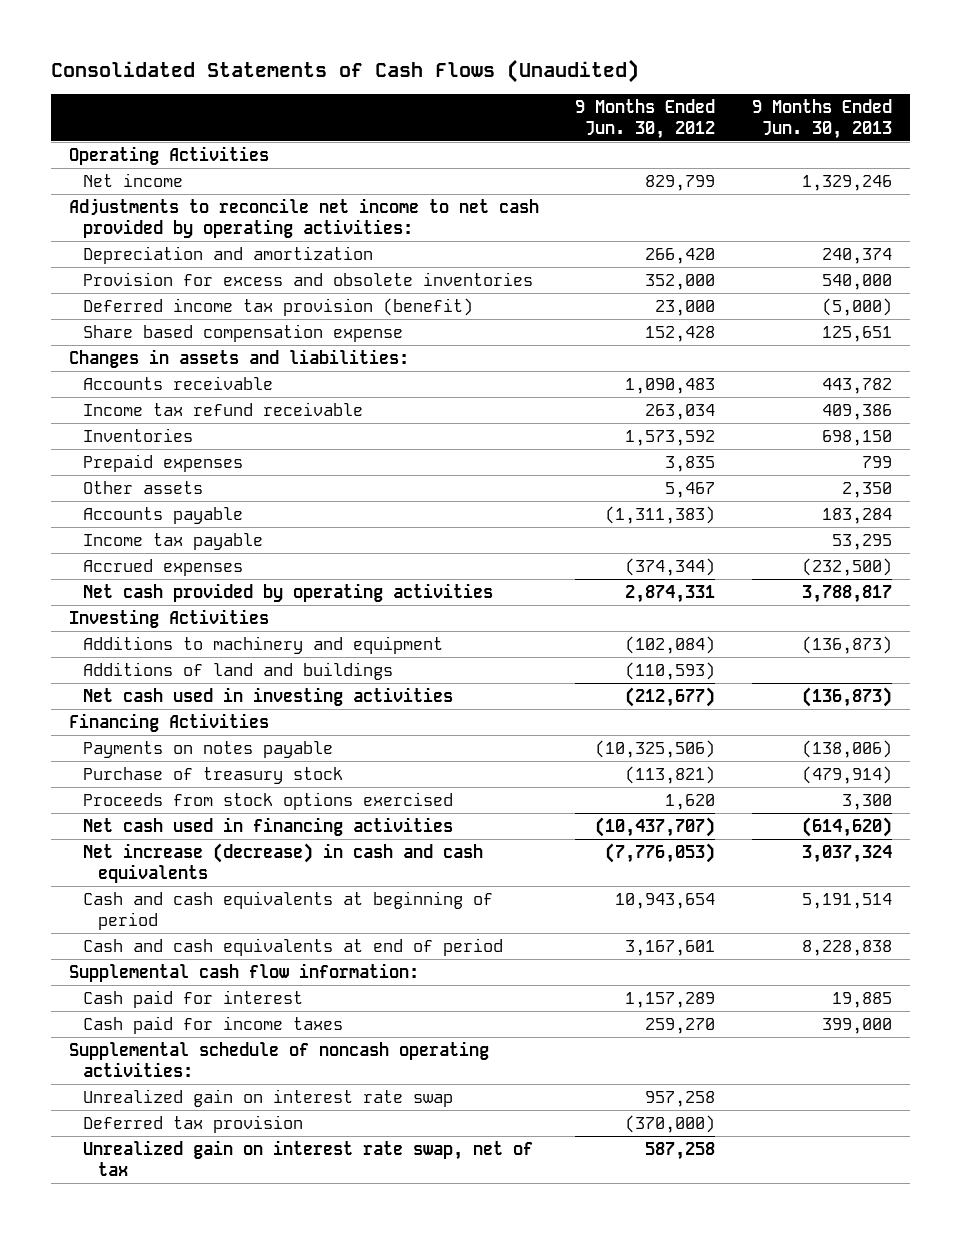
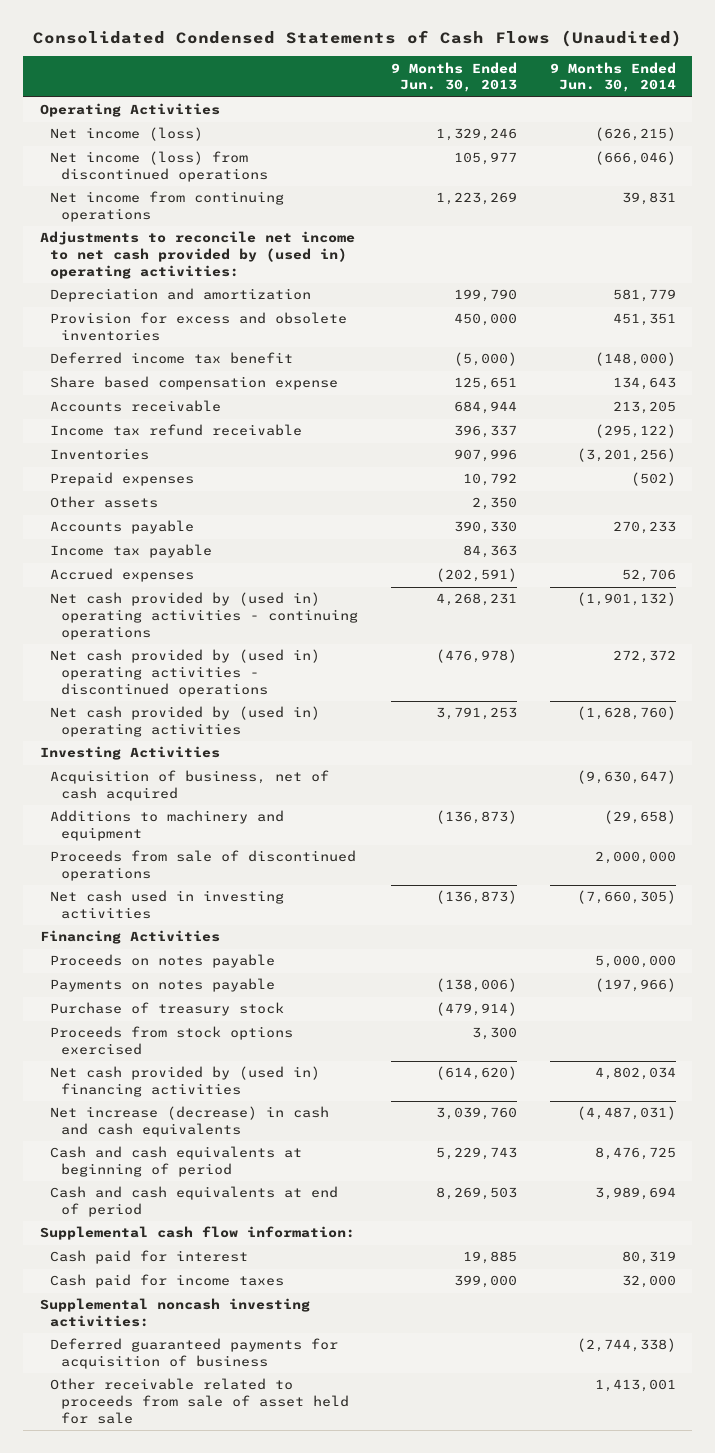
[50,58,639,83] Consolidated Statements of Cash Flows (Unaudited) -> [32,30,682,48] Consolidated Condensed Statements of Cash Flows (Unaudited)
[575,98,716,139] 9 Months Ended Jun. 30, 2012 -> none
none -> [549,61,676,93] 9 Months Ended Jun. 30, 2014
[83,172,184,187] Net income -> [50,127,204,142] Net income (loss)
none -> [50,151,268,183] Net income (loss) from discontinued operations
none -> [50,191,285,223] Net income from continuing operations
[68,197,539,238] Adjustments to reconcile net income to net cash provided by operating activities: -> [39,231,355,279] Adjustments to reconcile net income to net cash provided by (used in) operating activities:
[821,247,892,264] 240,374 -> [453,289,517,303] 199,790
[821,273,892,290] 540,000 -> [453,313,517,327] 450,000
[83,297,474,316] Deferred income tax provision (benefit) -> [50,352,294,365] Deferred income tax benefit
[68,348,409,368] Changes in assets and liabilities: -> none
[821,377,892,394] 443,782 -> [453,401,517,415] 684,944
[821,403,892,420] 409,386 -> [453,425,517,439] 396,337
[821,429,892,446] 698,150 -> [453,449,517,463] 907,996
[861,455,892,468] 799 -> [462,473,517,487] 10,792
[821,507,892,524] 183,284 -> [453,521,517,535] 390,330
[831,533,892,550] 53,295 -> [462,545,517,559] 84,363
[801,557,892,576] (232,500) -> [435,568,517,583] (202,591)
none -> [50,592,358,640] Net cash provided by (used in) operating activities - continuing operations
none -> [50,649,321,697] Net cash provided by (used in) operating activities - discontinued operations
[83,582,494,602] Net cash provided by operating activities -> [50,706,321,738] Net cash provided by (used in) operating activities
[801,584,892,603] 3,788,817 -> [435,707,517,721] 3,791,253
none -> [50,770,330,802] Acquisition of business, net of cash acquired
[83,661,394,680] Additions of land and buildings -> none
none -> [50,850,357,882] Proceeds from sale of discontinued operations
none -> [50,954,276,969] Proceeds on notes payable
[83,816,454,836] Net cash used in financing activities -> [50,1066,321,1098] Net cash provided by (used in) financing activities
[801,844,892,863] 3,037,324 -> [435,1107,517,1121] 3,039,760
[801,892,892,909] 5,191,514 -> [435,1147,517,1161] 5,229,743
[801,939,892,956] 8,228,838 -> [435,1187,517,1201] 8,269,503
[68,1040,489,1077] Supplemental schedule of noncash operating activities: -> none
[83,1088,454,1107] Unrealized gain on interest rate swap -> none
[83,1114,304,1133] Deferred tax provision -> none
[83,1139,534,1176] Unrealized gain on interest rate swap, net of tax -> none
none -> [39,1298,310,1328] Supplemental noncash investing activities:
none -> [50,1338,339,1370] Deferred guaranteed payments for acquisition of business
none -> [50,1378,349,1424] Other receivable related to proceeds from sale of asset held for sale

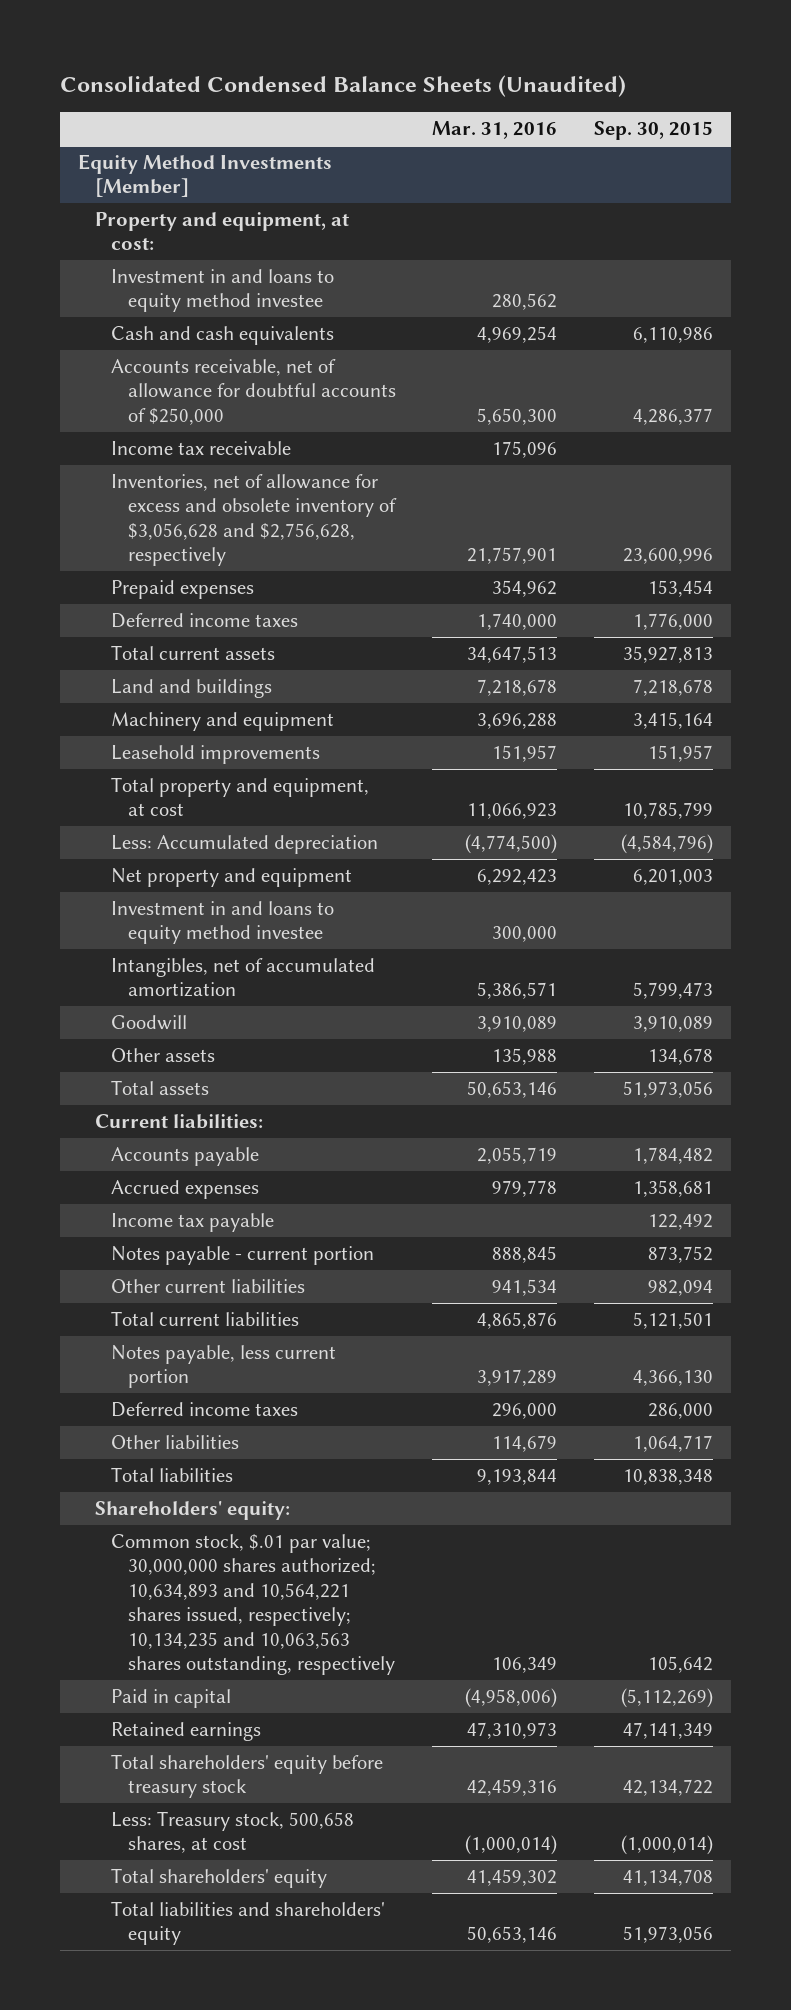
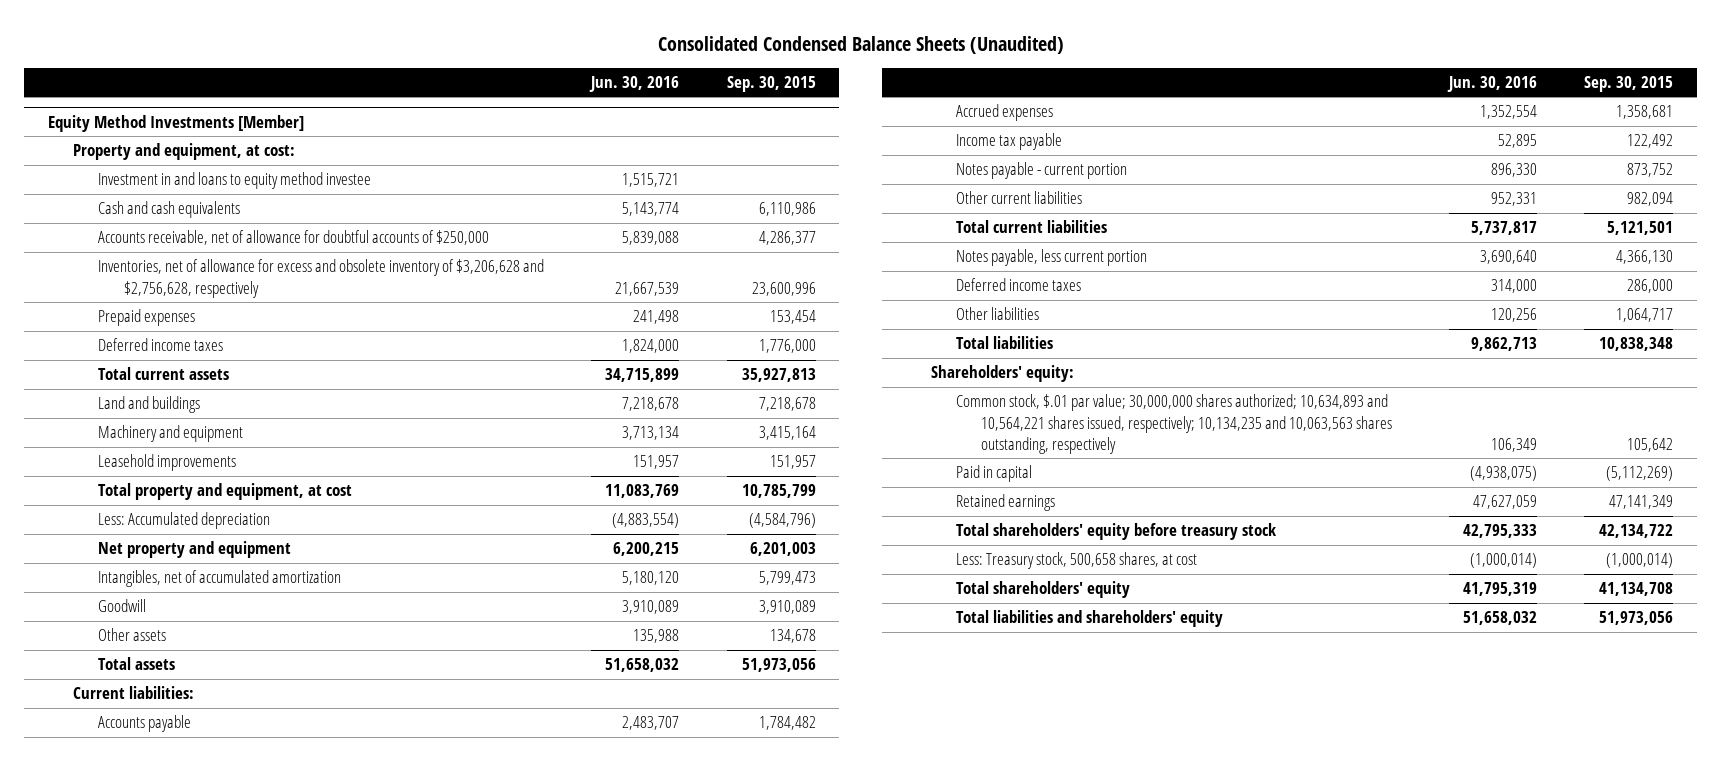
[432,121,558,140] Mar. 31, 2016 -> none
none -> [589,76,680,93] Jun. 30, 2016
[111,441,292,456] Income tax receivable -> none
[111,474,398,567] Inventories, net of allowance for excess and obsolete inventory of $3,056,628 and $2,756,628, respectively -> [98,259,545,298] Inventories, net of allowance for excess and obsolete inventory of $3,206,628 and $2,756,628, respectively
[111,901,335,945] Investment in and loans to equity method investee -> none

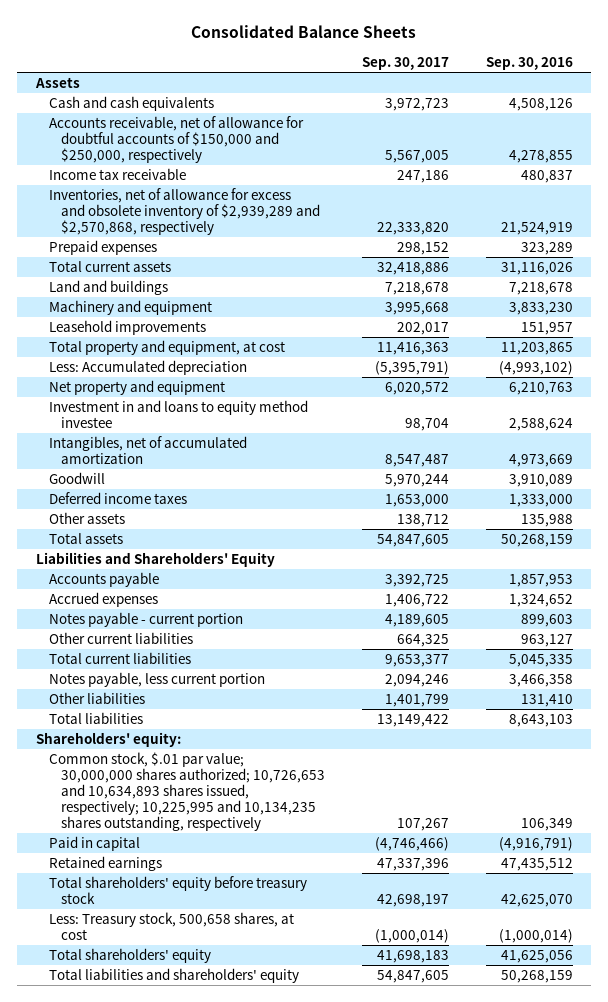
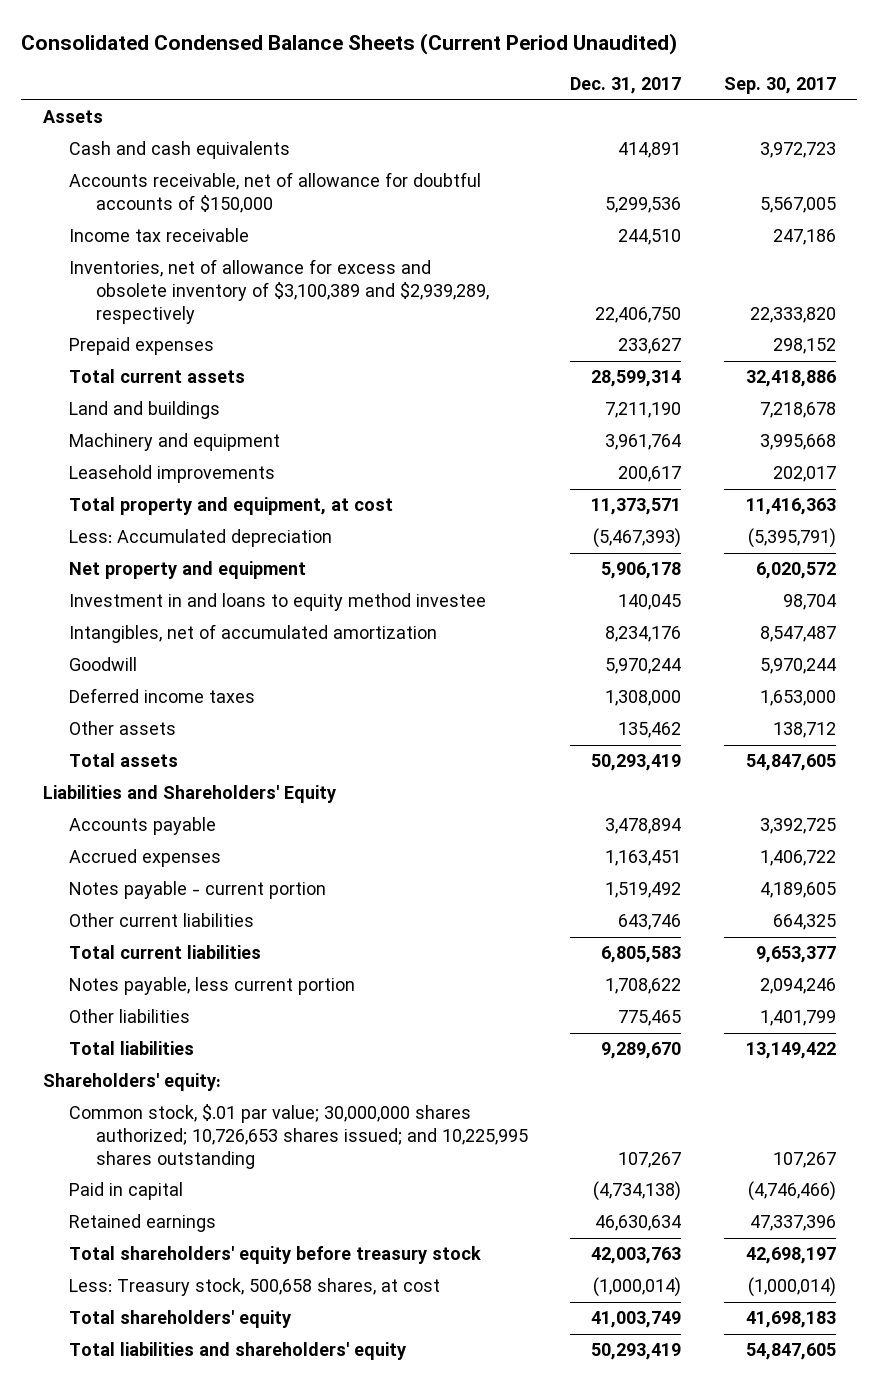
[191,25,417,39] Consolidated Balance Sheets -> [21,32,678,55] Consolidated Condensed Balance Sheets (Current Period Unaudited)
[485,56,573,70] Sep. 30, 2016 -> none
none -> [570,77,682,95] Dec. 31, 2017
[48,115,304,164] Accounts receivable, net of allowance for doubtful accounts of $150,000 and $250,000, respectively -> [69,172,482,214] Accounts receivable, net of allowance for doubtful accounts of $150,000
[48,187,321,236] Inventories, net of allowance for excess and obsolete inventory of $2,939,289 and $2,570,868, respectively -> [69,259,490,324] Inventories, net of allowance for excess and obsolete inventory of $3,100,389 and $2,939,289, respectively
[48,751,326,832] Common stock, $.01 par value; 30,000,000 shares authorized; 10,726,653 and 10,634,893 shares issued, respectively; 10,225,995 and 10,134,235 shares outstanding, respectively -> [69,1104,529,1169] Common stock, $.01 par value; 30,000,000 shares authorized; 10,726,653 shares issued; and 10,225,995 shares outstanding

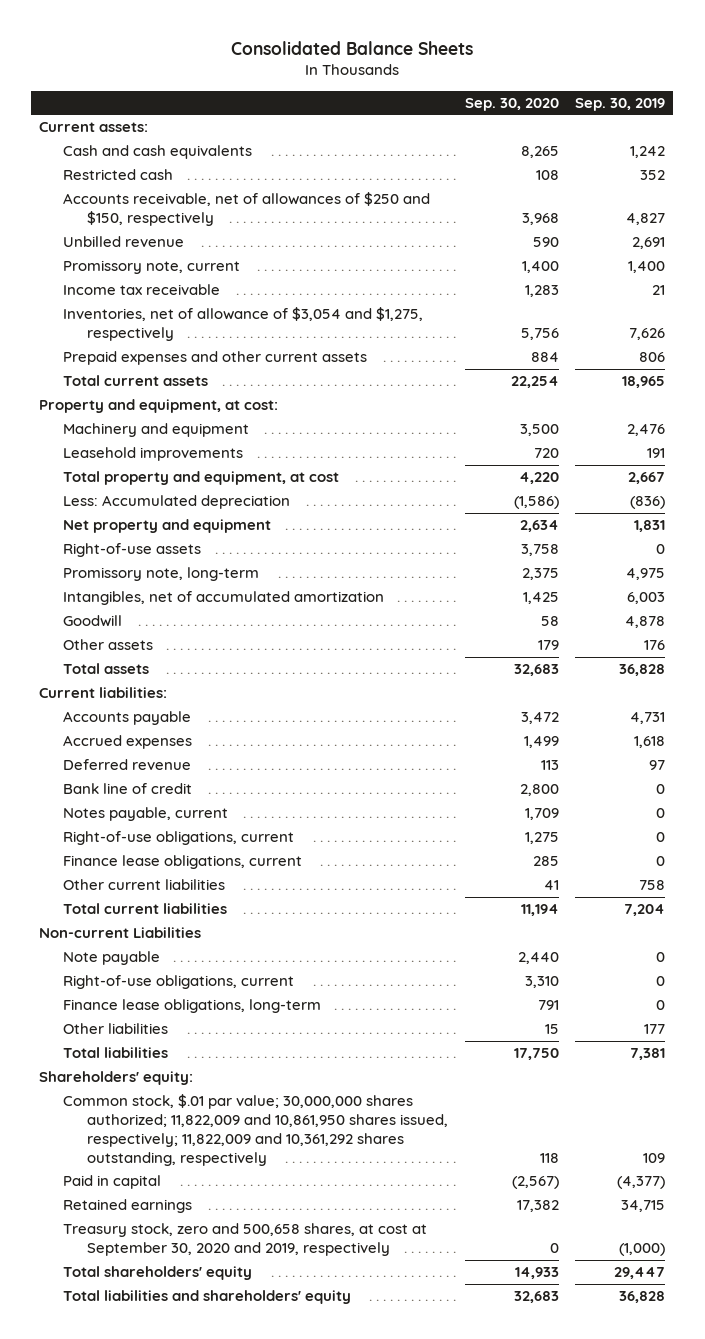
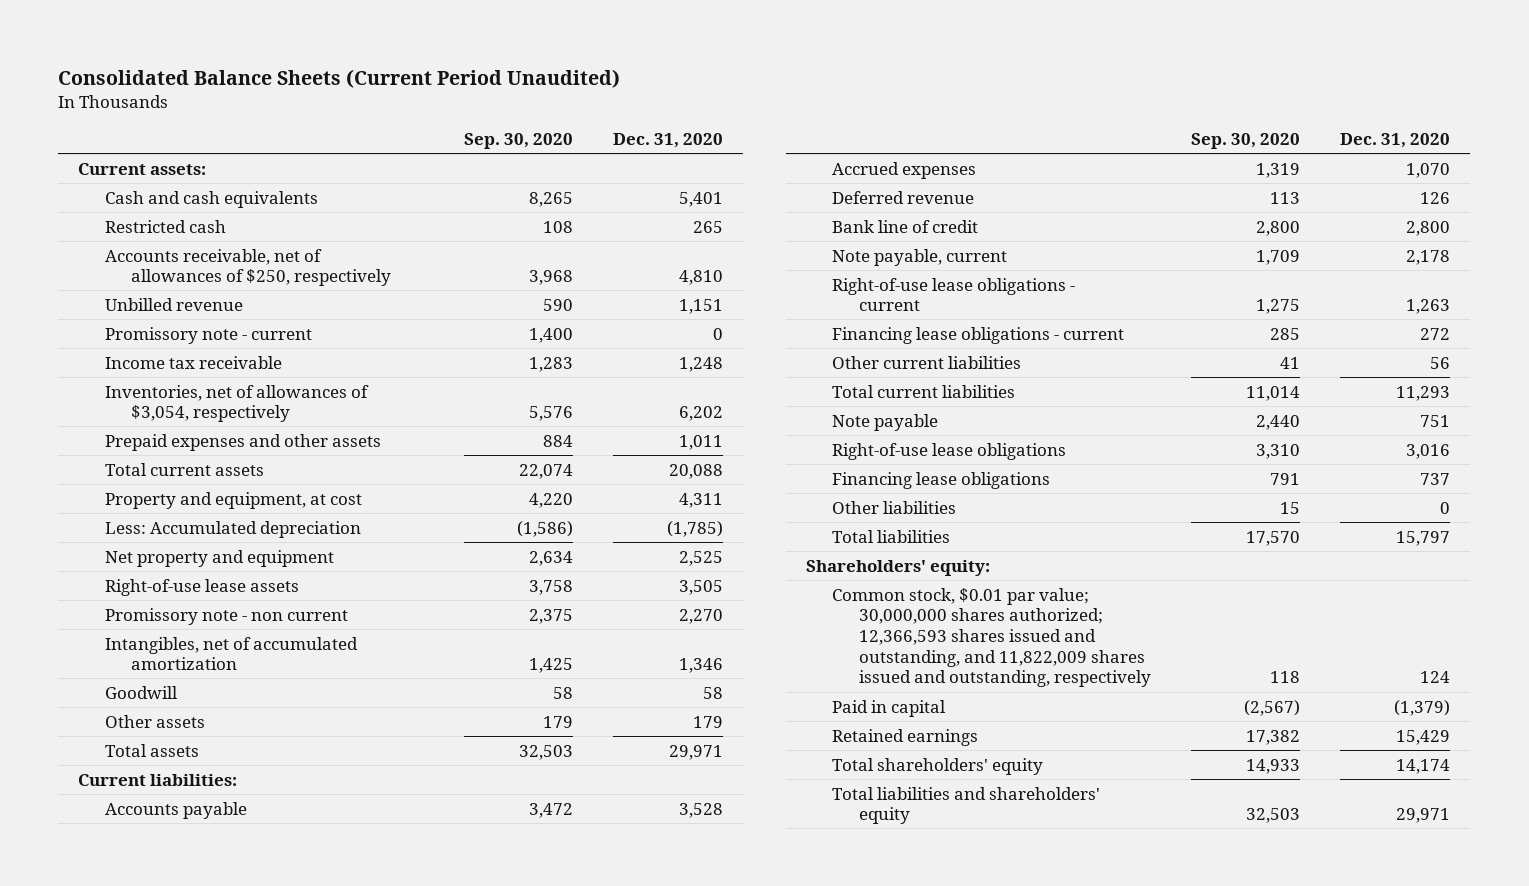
[231,40,474,55] Consolidated Balance Sheets -> [58,68,621,88] Consolidated Balance Sheets (Current Period Unaudited)
[575,97,666,111] Sep. 30, 2019 -> none
none -> [612,133,723,149] Dec. 31, 2020
[63,192,431,227] Accounts receivable, net of allowances of $250 and $150, respectively -> [104,248,392,287] Accounts receivable, net of allowances of $250, respectively
[63,260,241,275] Promissory note, current -> [104,326,312,344] Promissory note - current
[39,399,279,414] Property and equipment, at cost: -> none
[63,423,250,438] Machinery and equipment -> none
[63,447,244,462] Leasehold improvements -> none
[63,307,424,342] Inventories, net of allowance of $3,054 and $1,275, respectively -> [104,384,369,423] Inventories, net of allowances of $3,054, respectively
[520,328,559,341] 5,756 -> [528,406,573,422] 5,576
[63,351,368,366] Prepaid expenses and other current assets -> [104,433,381,451] Prepaid expenses and other assets
[510,376,559,389] 22,254 -> [518,463,573,479] 22,074
[63,471,340,486] Total property and equipment, at cost -> [104,491,362,509] Property and equipment, at cost
[63,543,202,558] Right-of-use assets -> [104,578,299,596] Right-of-use lease assets
[63,567,260,582] Promissory note, long-term -> [104,607,348,625] Promissory note - non current
[513,664,559,677] 32,683 -> [518,744,573,760] 32,503
[523,736,559,749] 1,499 -> [1256,162,1301,178] 1,319
[63,807,229,822] Notes payable, current -> [832,248,1008,266] Note payable, current
[63,831,295,846] Right-of-use obligations, current -> [832,277,1076,312] Right-of-use lease obligations - current
[63,855,303,870] Finance lease obligations, current -> [832,326,1125,344] Financing lease obligations - current
[39,927,202,939] Non-current Liabilities -> none
[520,904,559,917] 11,194 -> [1246,385,1301,401] 11,014
[63,975,295,990] Right-of-use obligations, current -> [832,442,1067,460] Right-of-use lease obligations
[63,999,322,1014] Finance lease obligations, long-term -> [832,471,1051,489] Financing lease obligations
[513,1048,559,1061] 17,750 -> [1246,530,1301,546] 17,570
[63,1094,448,1166] Common stock, $.01 par value; 30,000,000 shares authorized; 11,822,009 and 10,861,950 shares issued, respectively; 11,822,009 and 10,361,292 shares outstanding, respectively -> [832,587,1151,688] Common stock, $0.01 par value; 30,000,000 shares authorized; 12,366,593 shares issued and outstanding, and 11,822,009 shares issued and outstanding, respectively
[63,1223,428,1257] Treasury stock, zero and 500,658 shares, at cost at September 30, 2020 and 2019, respectively -> none
[513,1291,559,1304] 32,683 -> [1246,808,1301,824] 32,503

